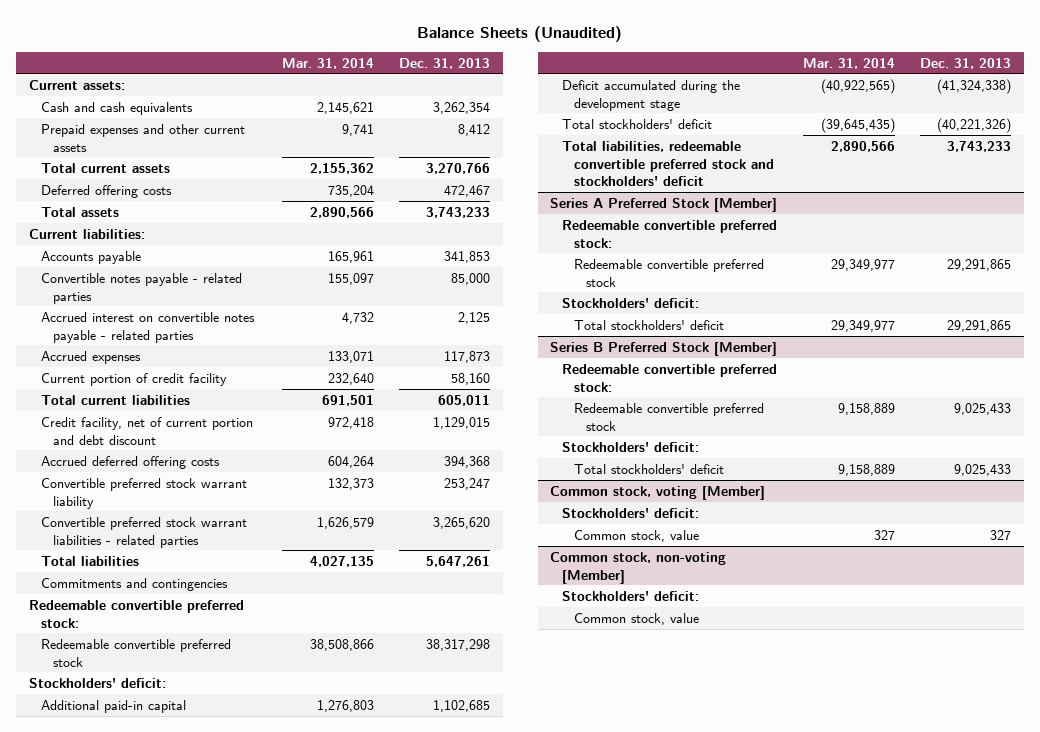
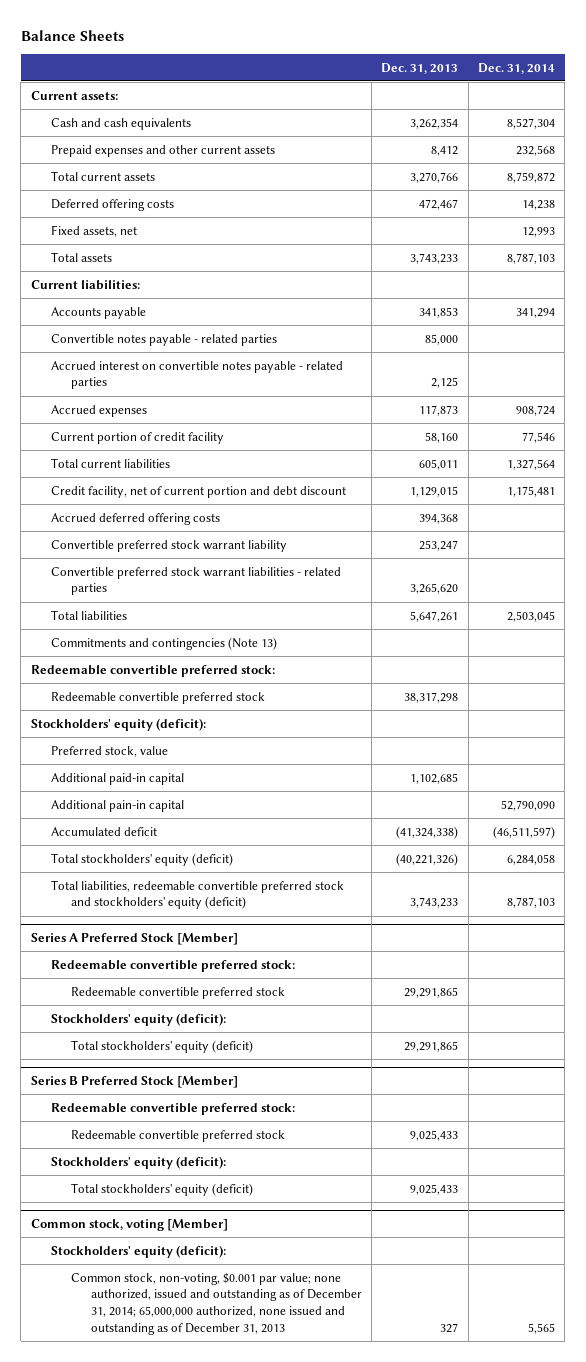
[417,26,623,43] Balance Sheets (Unaudited) -> [20,30,124,42] Balance Sheets
[281,57,374,69] Mar. 31, 2014 -> none
none -> [478,62,556,74] Dec. 31, 2014
none -> [50,224,137,237] Fixed assets, net
[41,577,229,591] Commitments and contingencies -> [50,636,277,650] Commitments and contingencies (Note 13)
[29,677,167,688] Stockholders' deficit: -> [30,717,206,731] Stockholders' equity (deficit):
none -> [50,745,168,757] Preferred stock, value
none -> [50,799,184,812] Additional pain-in capital
[562,79,741,111] Deficit accumulated during the development stage -> [50,826,157,836] Accumulated deficit
[562,118,713,129] Total stockholders' deficit -> [50,852,233,866] Total stockholders' equity (deficit)
[562,140,775,187] Total liabilities, redeemable convertible preferred stock and stockholders' deficit -> [50,879,344,910] Total liabilities, redeemable convertible preferred stock and stockholders' equity (deficit)
[562,297,700,308] Stockholders' deficit: -> [50,1012,226,1026] Stockholders' equity (deficit):
[574,319,725,330] Total stockholders' deficit -> [70,1039,253,1053] Total stockholders' equity (deficit)
[562,441,700,452] Stockholders' deficit: -> [50,1155,226,1169] Stockholders' equity (deficit):
[574,463,725,474] Total stockholders' deficit -> [70,1182,253,1196] Total stockholders' equity (deficit)
[550,551,727,584] Common stock, non-voting [Member] -> none
[562,590,700,601] Stockholders' deficit: -> none
[574,612,700,625] Common stock, value -> none
[562,507,700,518] Stockholders' deficit: -> [50,1244,226,1258] Stockholders' equity (deficit):
[574,529,700,542] Common stock, value -> [70,1272,362,1335] Common stock, non-voting, $0.001 par value; none authorized, issued and outstanding as of December 31, 2014; 65,000,000 authorized, none issued and outstanding as of December 31, 2013

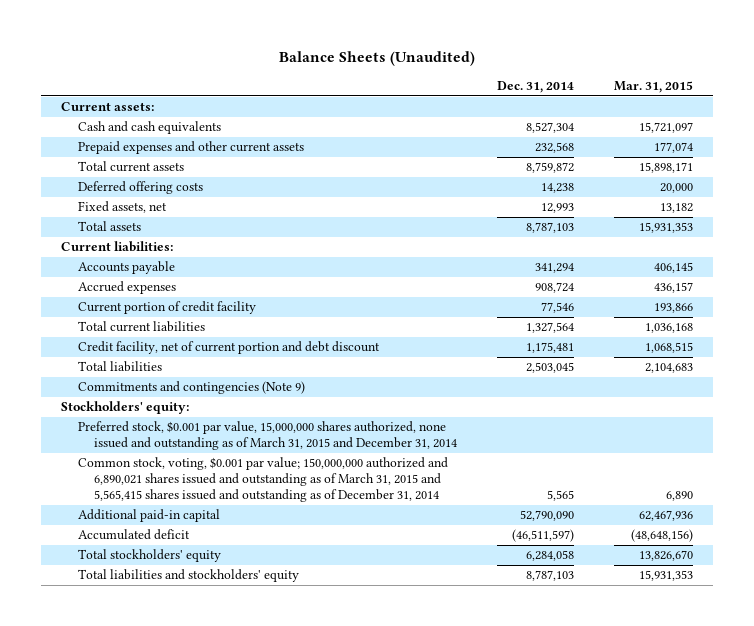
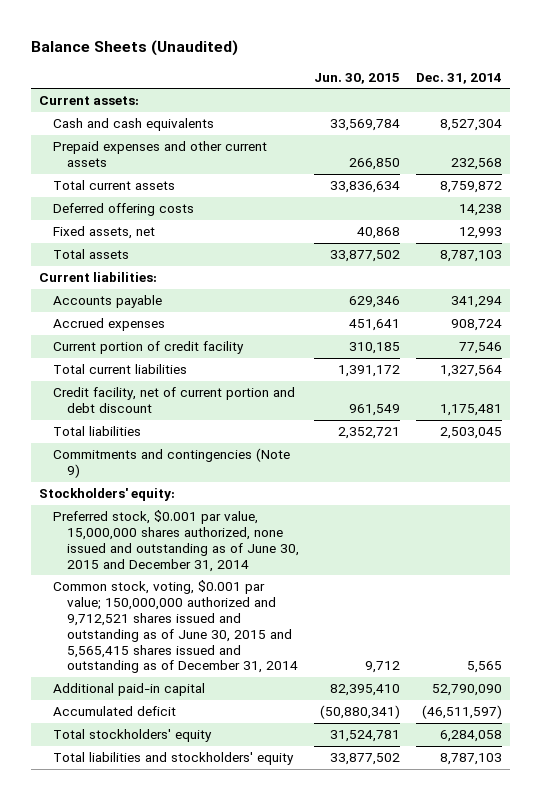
[614,81,694,94] Mar. 31, 2015 -> none
none -> [314,72,401,84] Jun. 30, 2015
[77,421,458,451] Preferred stock, $0.001 par value, 15,000,000 shares authorized, none issued and outstanding as of March 31, 2015 and December 31, 2014 -> [52,510,299,572] Preferred stock, $0.001 par value, 15,000,000 shares authorized, none issued and outstanding as of June 30, 2015 and December 31, 2014
[77,457,448,503] Common stock, voting, $0.001 par value; 150,000,000 authorized and 6,890,021 shares issued and outstanding as of March 31, 2015 and 5,565,415 shares issued and outstanding as of December 31, 2014 -> [52,580,298,674] Common stock, voting, $0.001 par value; 150,000,000 authorized and 9,712,521 shares issued and outstanding as of June 30, 2015 and 5,565,415 shares issued and outstanding as of December 31, 2014

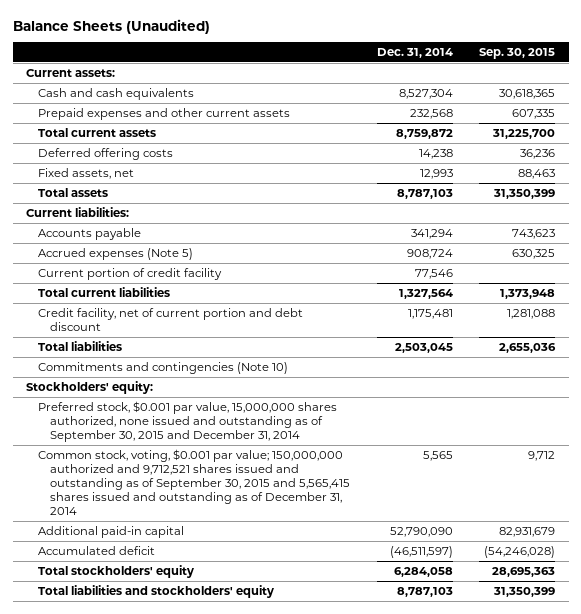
[314,72,401,84] Jun. 30, 2015 -> none
none -> [479,47,556,59] Sep. 30, 2015
[52,318,165,332] Accrued expenses -> [37,247,193,260] Accrued expenses (Note 5)
[52,448,290,479] Commitments and contingencies (Note 9) -> [37,361,288,374] Commitments and contingencies (Note 10)
[52,510,299,572] Preferred stock, $0.001 par value, 15,000,000 shares authorized, none issued and outstanding as of June 30, 2015 and December 31, 2014 -> [37,400,337,443] Preferred stock, $0.001 par value, 15,000,000 shares authorized, none issued and outstanding as of September 30, 2015 and December 31, 2014
[52,580,298,674] Common stock, voting, $0.001 par value; 150,000,000 authorized and 9,712,521 shares issued and outstanding as of June 30, 2015 and 5,565,415 shares issued and outstanding as of December 31, 2014 -> [37,448,350,516] Common stock, voting, $0.001 par value; 150,000,000 authorized and 9,712,521 shares issued and outstanding as of September 30, 2015 and 5,565,415 shares issued and outstanding as of December 31, 2014

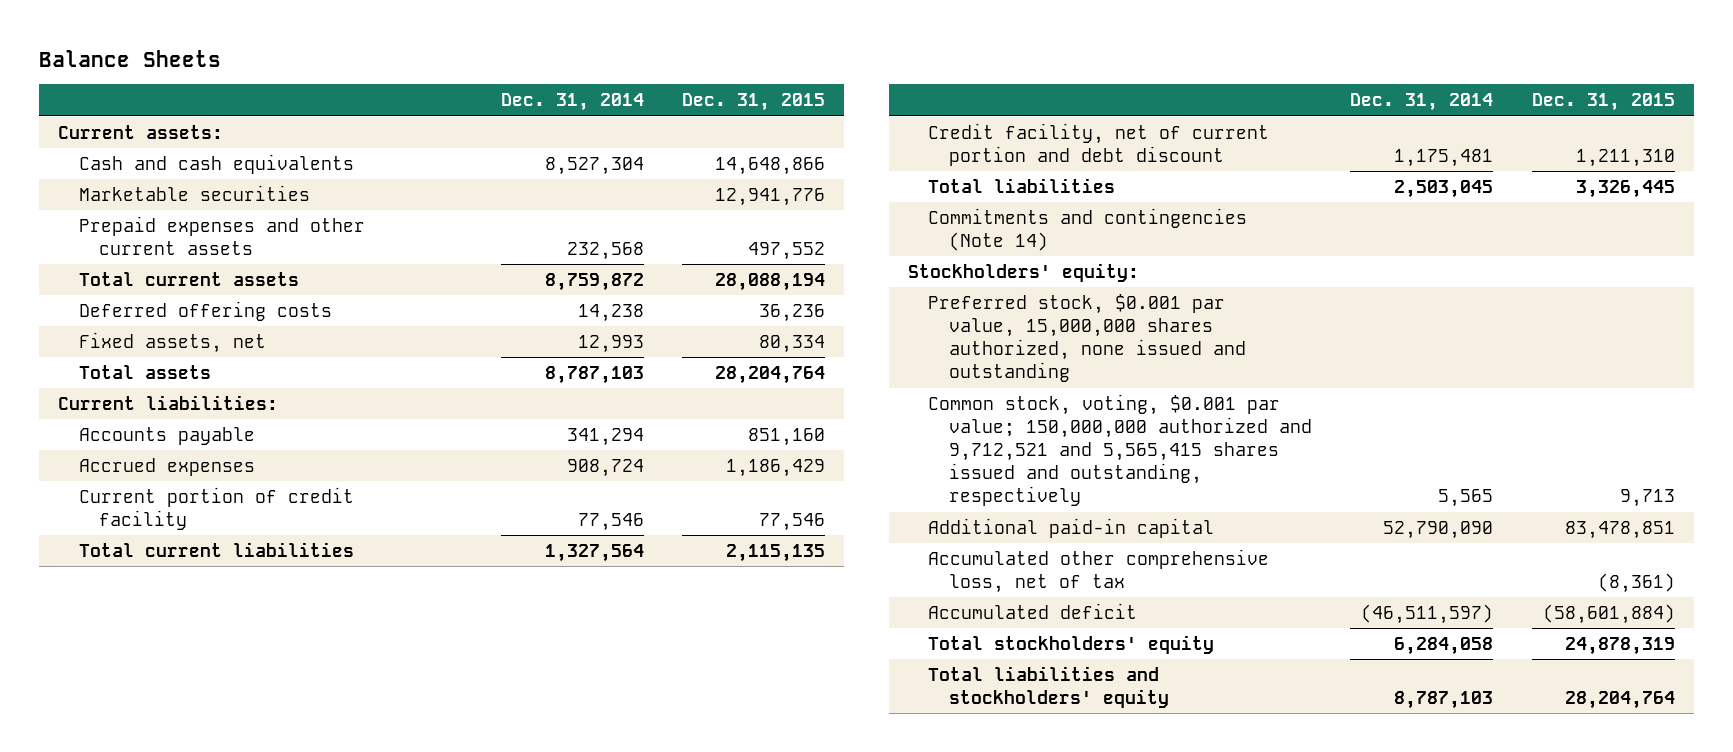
[12,18,210,34] Balance Sheets (Unaudited) -> [38,49,221,67] Balance Sheets
[479,47,556,59] Sep. 30, 2015 -> none
none -> [682,93,826,112] Dec. 31, 2015
none -> [78,184,310,201] Marketable securities
[37,247,193,260] Accrued expenses (Note 5) -> [78,457,255,476] Accrued expenses
[37,361,288,374] Commitments and contingencies (Note 10) -> [928,207,1248,252] Commitments and contingencies (Note 14)
[37,400,337,443] Preferred stock, $0.001 par value, 15,000,000 shares authorized, none issued and outstanding as of September 30, 2015 and December 31, 2014 -> [928,293,1246,383] Preferred stock, $0.001 par value, 15,000,000 shares authorized, none issued and outstanding
[37,448,350,516] Common stock, voting, $0.001 par value; 150,000,000 authorized and 9,712,521 shares issued and outstanding as of September 30, 2015 and 5,565,415 shares issued and outstanding as of December 31, 2014 -> [928,393,1312,507] Common stock, voting, $0.001 par value; 150,000,000 authorized and 9,712,521 and 5,565,415 shares issued and outstanding, respectively
none -> [928,548,1270,594] Accumulated other comprehensive loss, net of tax

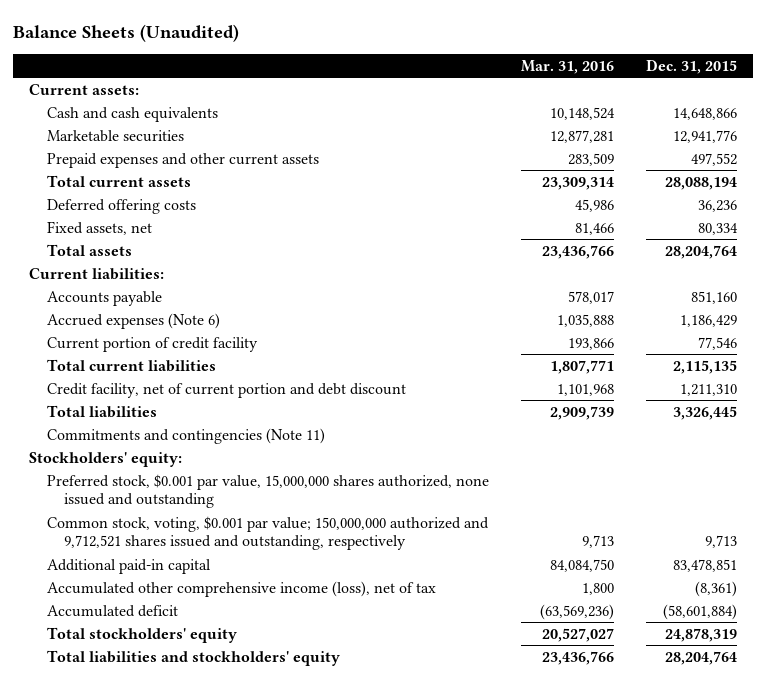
[38,49,221,67] Balance Sheets -> [13,24,240,43] Balance Sheets (Unaudited)
[500,93,644,112] Dec. 31, 2014 -> none
none -> [520,60,614,75] Mar. 31, 2016
[78,457,255,476] Accrued expenses -> [46,312,220,329] Accrued expenses (Note 6)
[928,207,1248,252] Commitments and contingencies (Note 14) -> [46,427,325,444] Commitments and contingencies (Note 11)
[928,393,1312,507] Common stock, voting, $0.001 par value; 150,000,000 authorized and 9,712,521 and 5,565,415 shares issued and outstanding, respectively -> [46,515,489,551] Common stock, voting, $0.001 par value; 150,000,000 authorized and 9,712,521 shares issued and outstanding, respectively
[928,548,1270,594] Accumulated other comprehensive loss, net of tax -> [46,580,436,597] Accumulated other comprehensive income (loss), net of tax

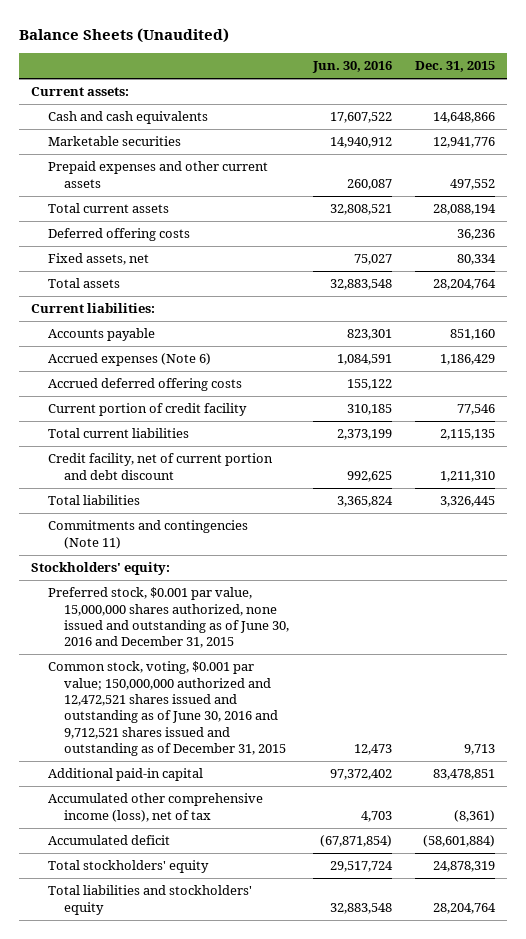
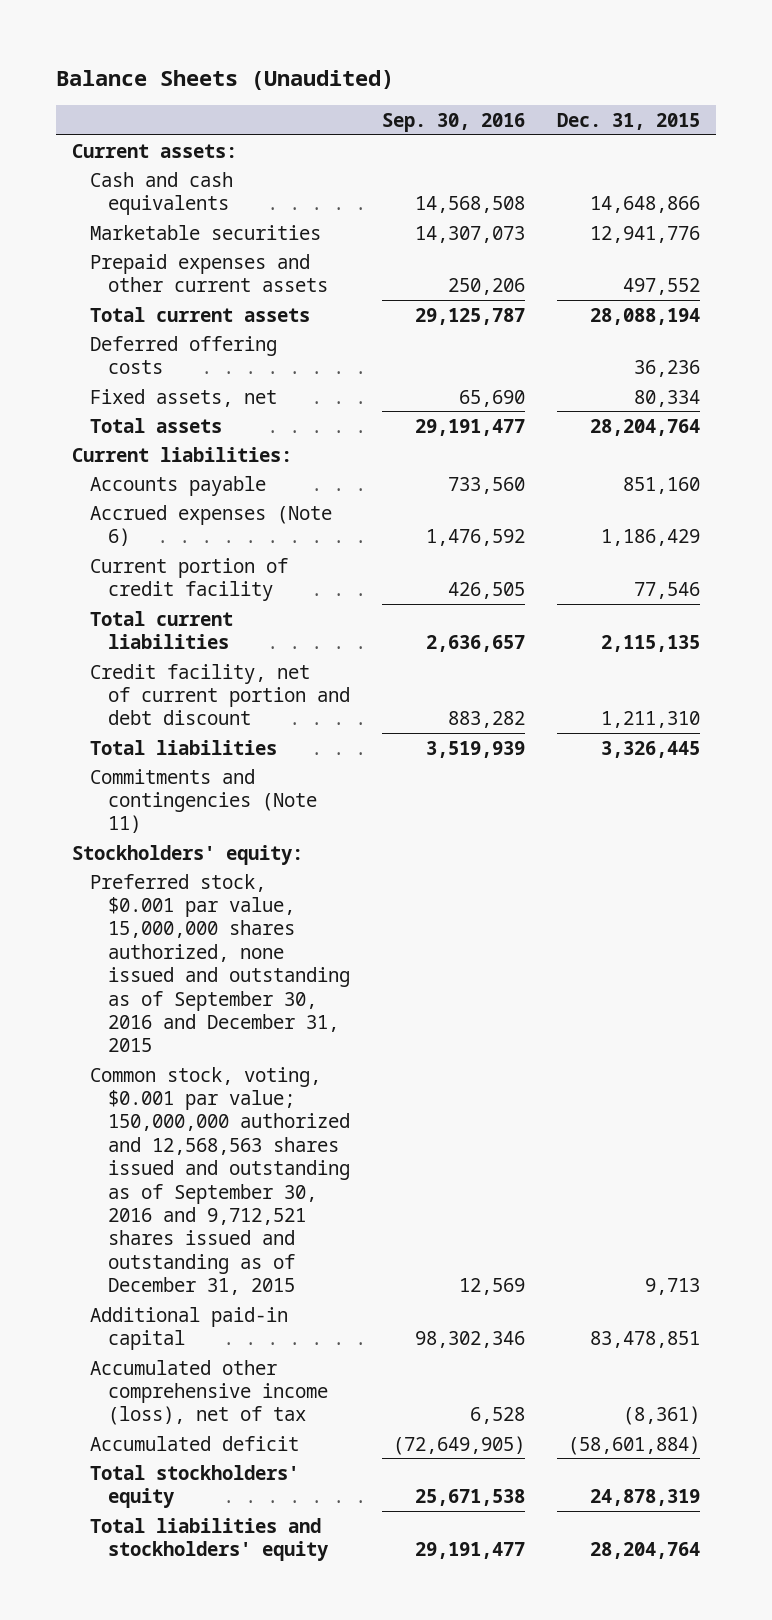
[311,61,392,74] Jun. 30, 2016 -> none
none -> [381,112,525,132] Sep. 30, 2016
[47,378,242,392] Accrued deferred offering costs -> none
[47,587,290,649] Preferred stock, $0.001 par value, 15,000,000 shares authorized, none issued and outstanding as of June 30, 2016 and December 31, 2015 -> [90,873,350,1053] Preferred stock, $0.001 par value, 15,000,000 shares authorized, none issued and outstanding as of September 30, 2016 and December 31, 2015
[47,661,287,756] Common stock, voting, $0.001 par value; 150,000,000 authorized and 12,472,521 shares issued and outstanding as of June 30, 2016 and 9,712,521 shares issued and outstanding as of December 31, 2015 -> [90,1066,350,1296] Common stock, voting, $0.001 par value; 150,000,000 authorized and 12,568,563 shares issued and outstanding as of September 30, 2016 and 9,712,521 shares issued and outstanding as of December 31, 2015

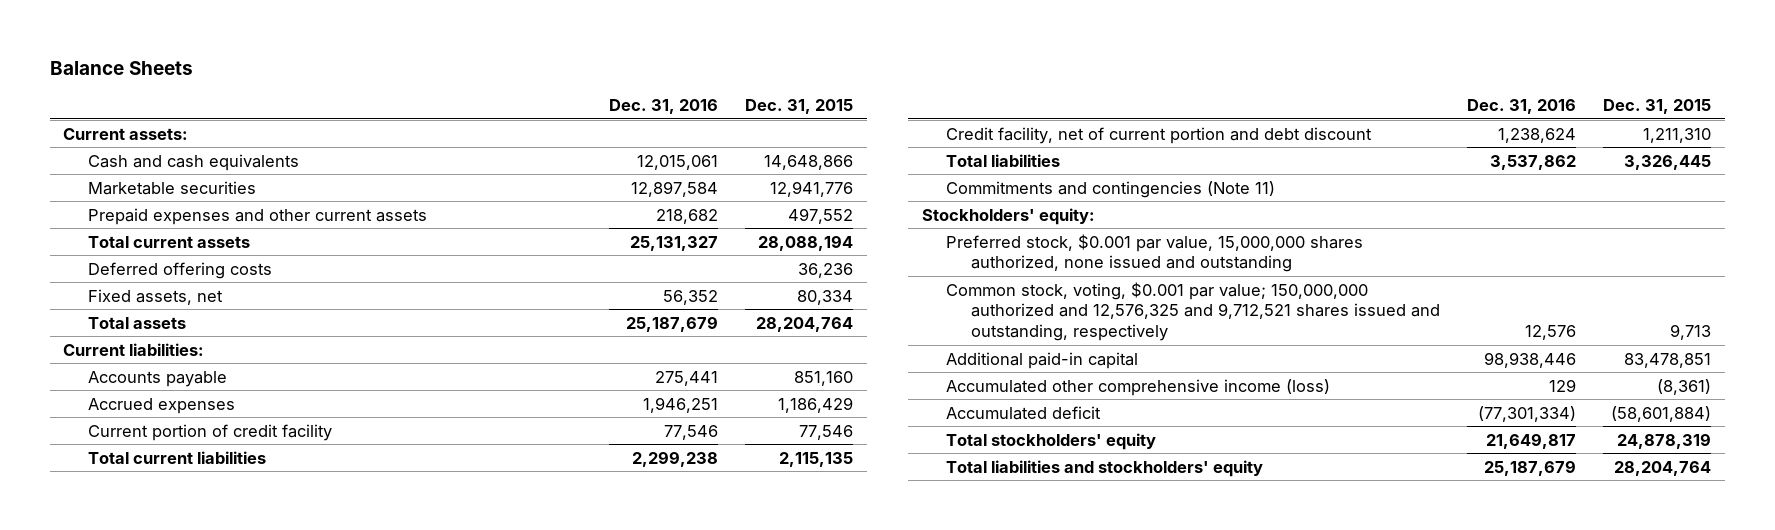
[56,70,395,91] Balance Sheets (Unaudited) -> [49,61,193,76] Balance Sheets
[381,112,525,132] Sep. 30, 2016 -> none
none -> [608,99,718,115] Dec. 31, 2016
[90,504,333,546] Accrued expenses (Note 6) -> [87,397,235,414] Accrued expenses
[90,873,350,1053] Preferred stock, $0.001 par value, 15,000,000 shares authorized, none issued and outstanding as of September 30, 2016 and December 31, 2015 -> [946,233,1364,273] Preferred stock, $0.001 par value, 15,000,000 shares authorized, none issued and outstanding
[90,1066,350,1296] Common stock, voting, $0.001 par value; 150,000,000 authorized and 12,568,563 shares issued and outstanding as of September 30, 2016 and 9,712,521 shares issued and outstanding as of December 31, 2015 -> [946,281,1440,342] Common stock, voting, $0.001 par value; 150,000,000 authorized and 12,576,325 and 9,712,521 shares issued and outstanding, respectively
[90,1359,328,1426] Accumulated other comprehensive income (loss), net of tax -> [946,378,1331,396] Accumulated other comprehensive income (loss)

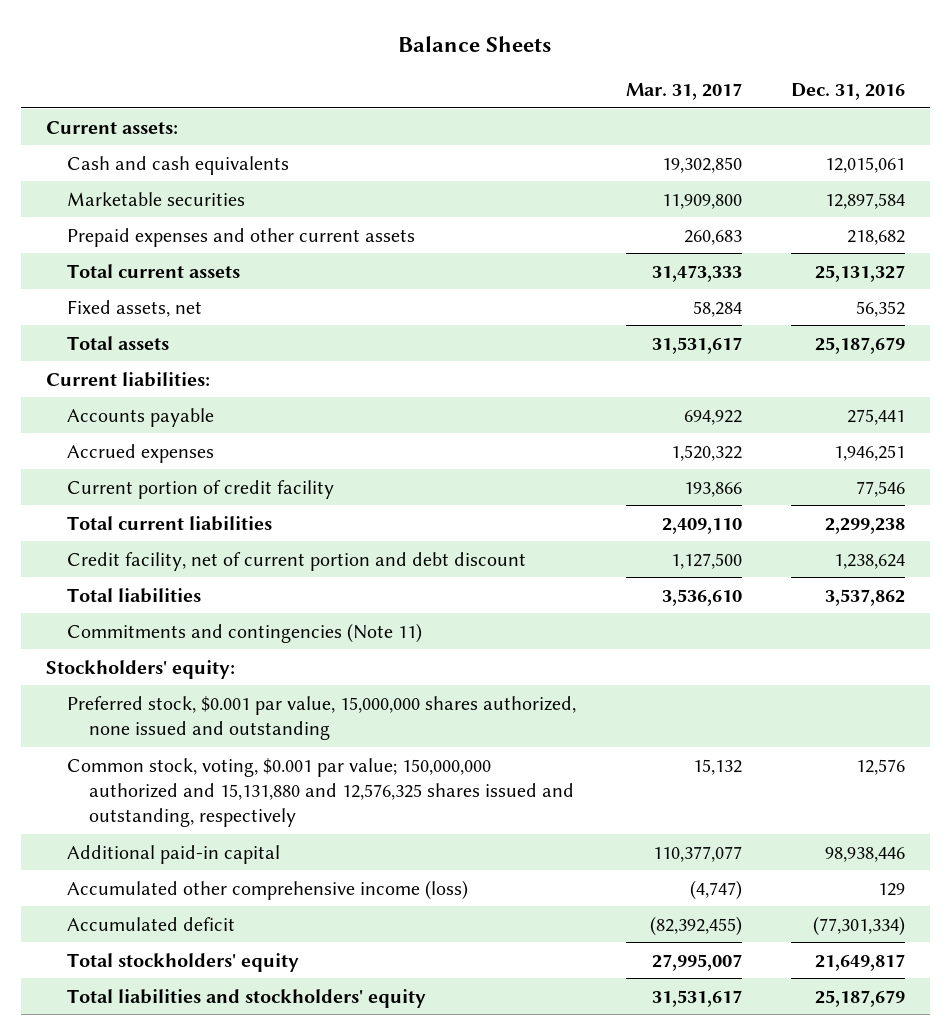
[744,99,853,115] Dec. 31, 2015 -> none
none -> [625,82,742,100] Mar. 31, 2017
[87,261,272,279] Deferred offering costs -> none
[946,281,1440,342] Common stock, voting, $0.001 par value; 150,000,000 authorized and 12,576,325 and 9,712,521 shares issued and outstanding, respectively -> [67,757,575,828] Common stock, voting, $0.001 par value; 150,000,000 authorized and 15,131,880 and 12,576,325 shares issued and outstanding, respectively

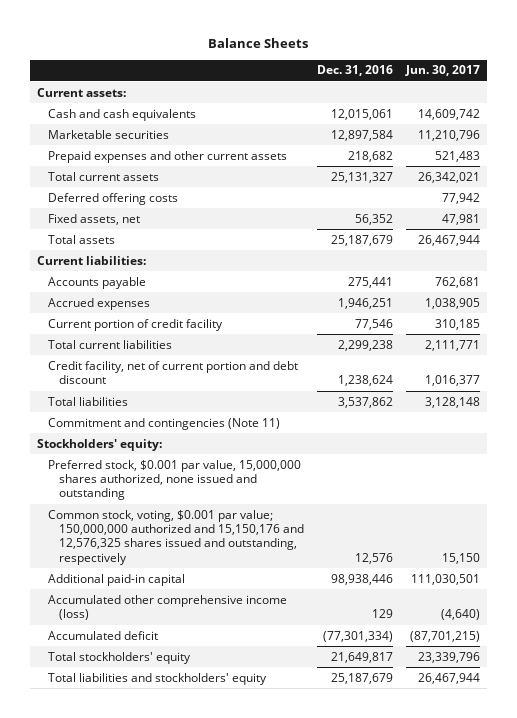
[625,82,742,100] Mar. 31, 2017 -> none
none -> [405,65,481,77] Jun. 30, 2017
none -> [47,192,178,205] Deferred offering costs
[67,622,423,643] Commitments and contingencies (Note 11) -> [47,417,280,430] Commitment and contingencies (Note 11)
[67,757,575,828] Common stock, voting, $0.001 par value; 150,000,000 authorized and 15,131,880 and 12,576,325 shares issued and outstanding, respectively -> [47,509,305,565] Common stock, voting, $0.001 par value; 150,000,000 authorized and 15,150,176 and 12,576,325 shares issued and outstanding, respectively

